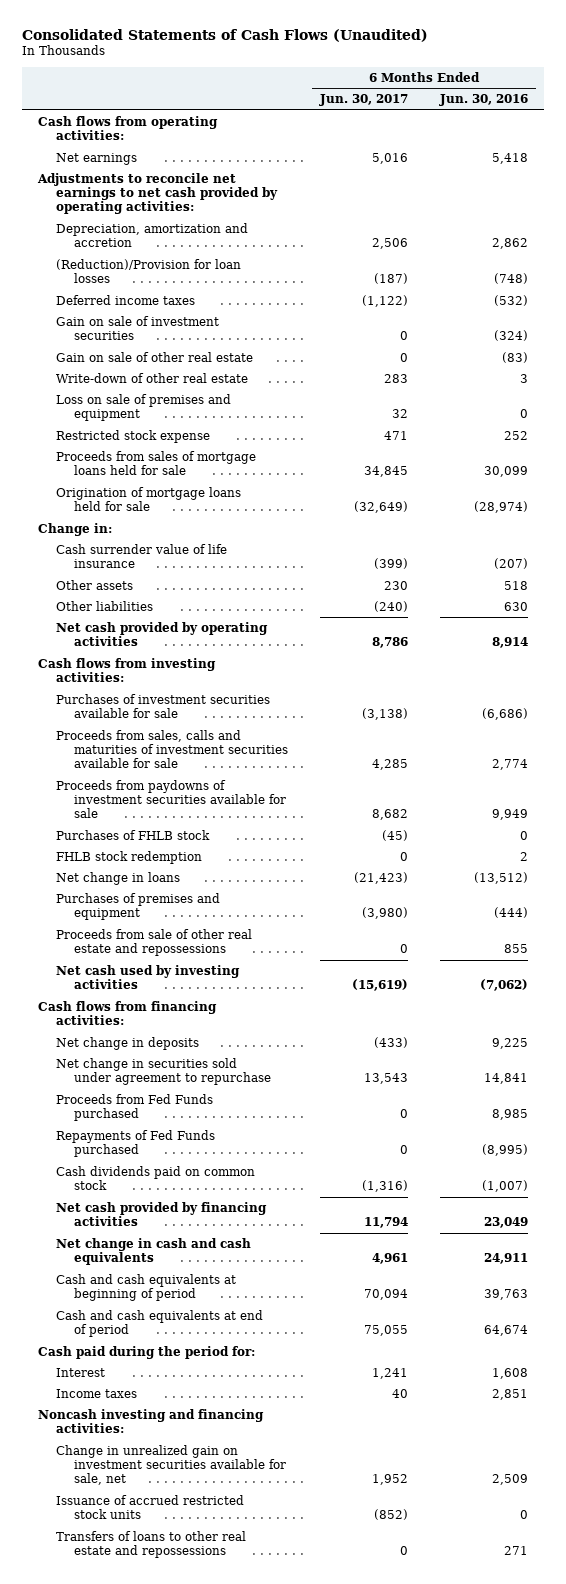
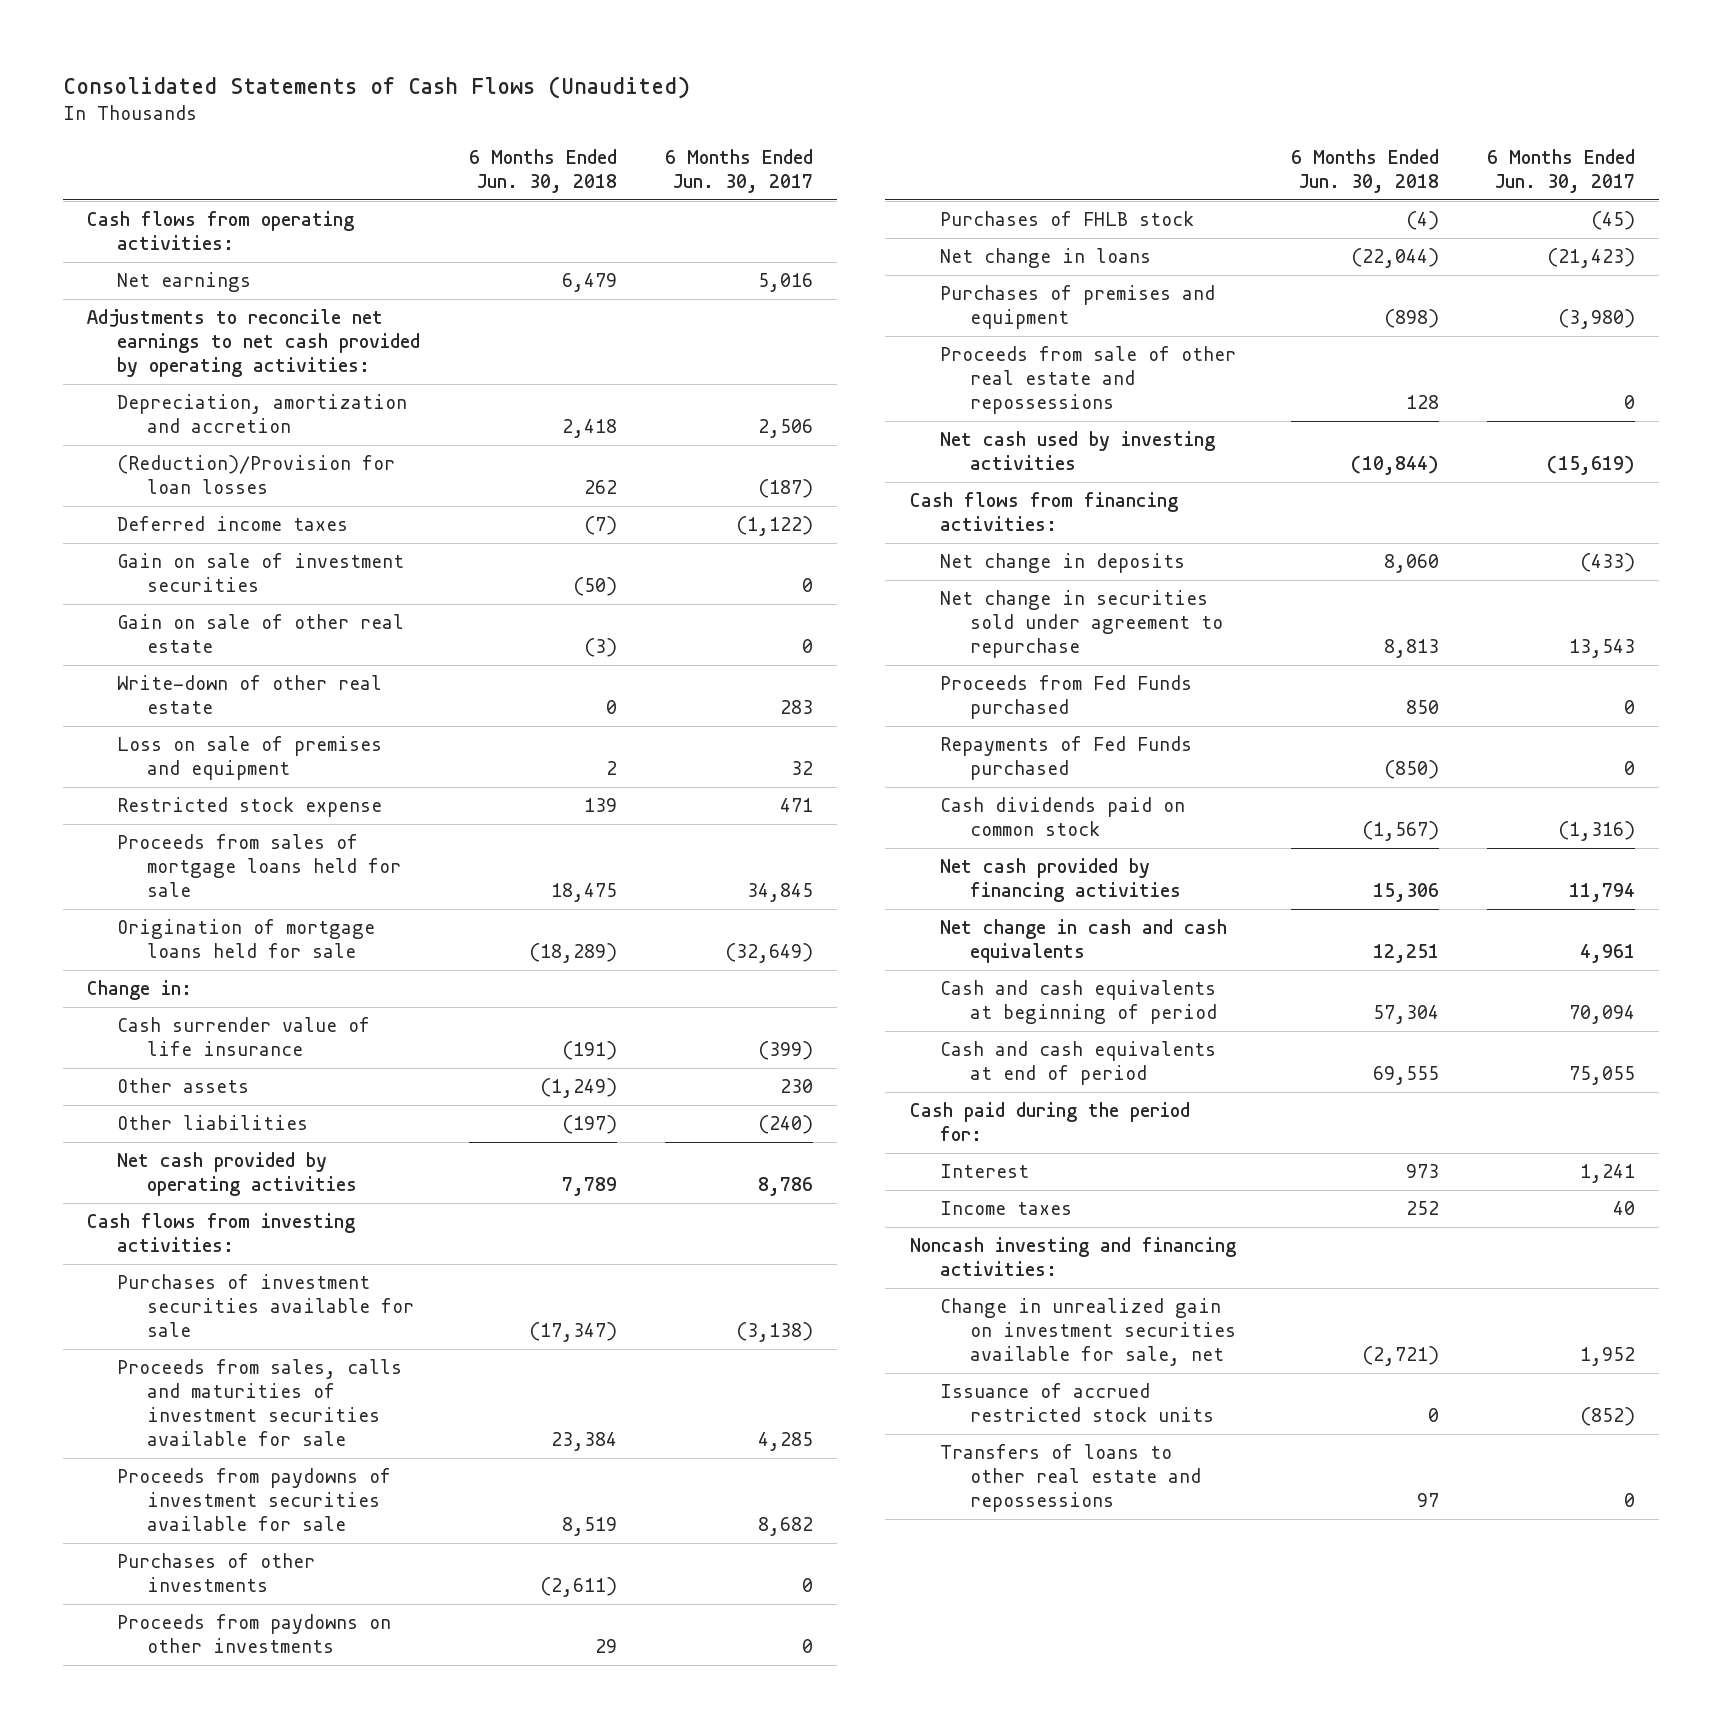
[439,94,529,107] Jun. 30, 2016 -> none
none -> [468,149,617,194] 6 Months Ended Jun. 30, 2018
none -> [117,1553,316,1593] Purchases of other investments
none -> [117,1614,392,1654] Proceeds from paydowns on other investments
[55,850,202,864] FHLB stock redemption -> none

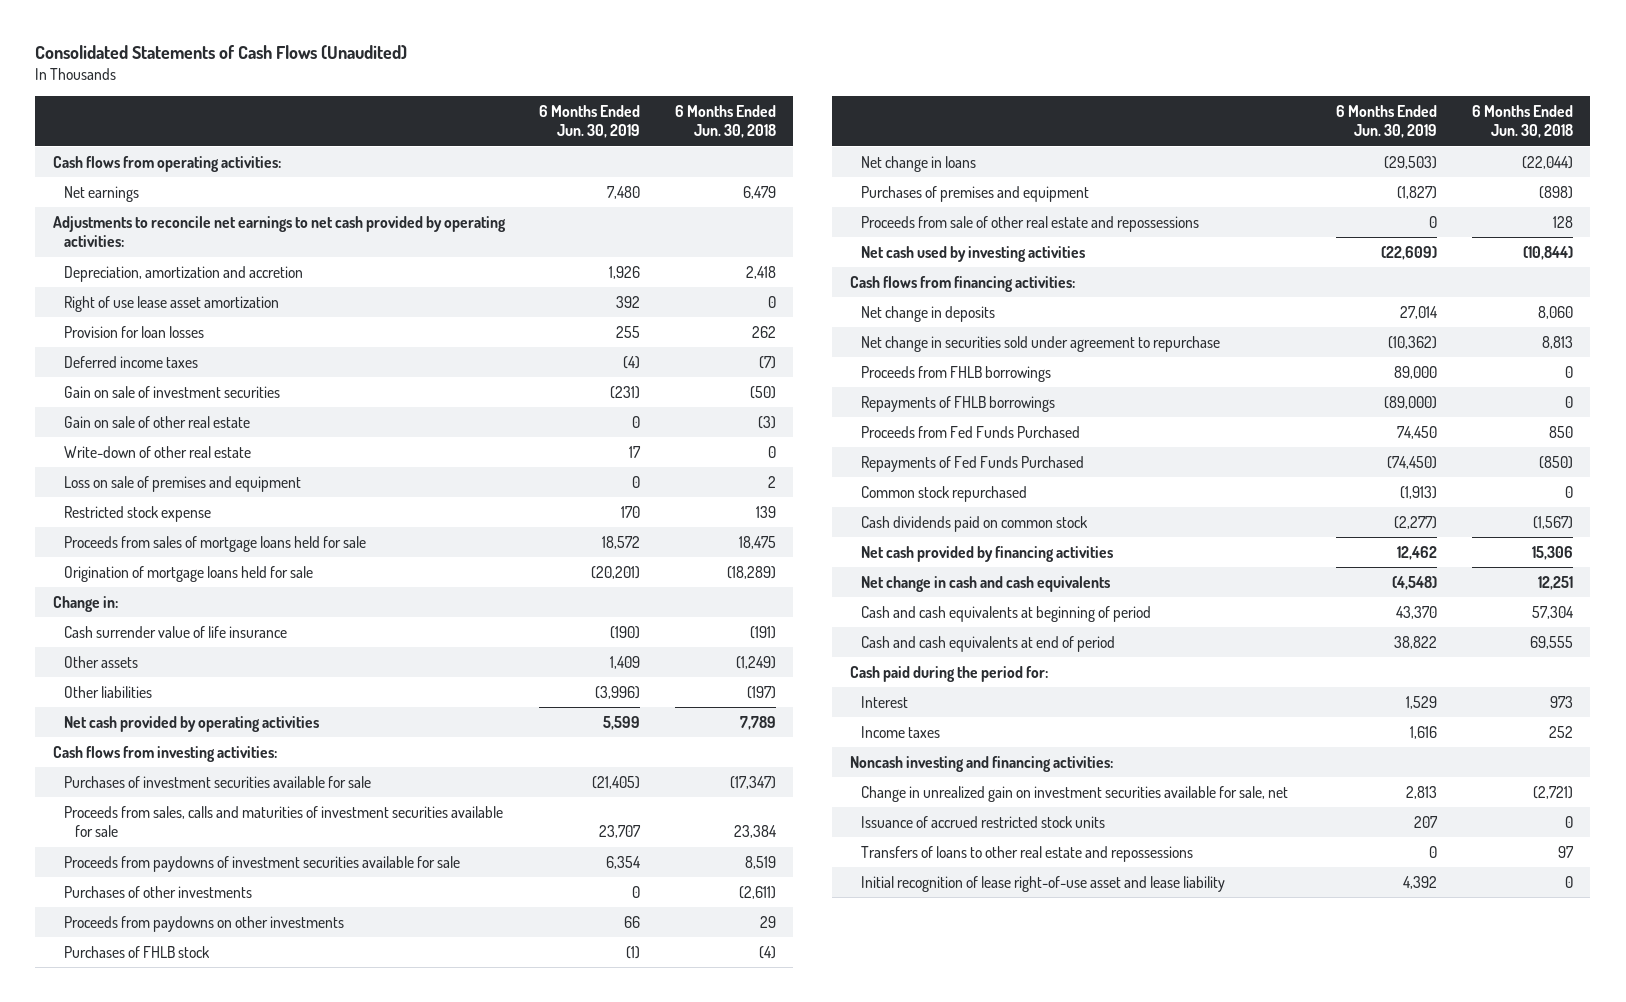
[664,149,813,194] 6 Months Ended Jun. 30, 2017 -> none
none -> [539,104,641,139] 6 Months Ended Jun. 30, 2019
none -> [63,295,279,312] Right of use lease asset amortization
[117,455,396,495] (Reduction)/Provision for loan losses -> [63,325,204,338] Provision for loan losses
[939,675,1192,720] Proceeds from Fed Funds purchased -> [860,365,1051,382] Proceeds from FHLB borrowings
[1405,700,1439,715] 850 -> [1565,365,1574,378] 0
[939,736,1192,781] Repayments of Fed Funds purchased -> [860,395,1055,412] Repayments of FHLB borrowings
[1383,760,1439,780] (850) -> [1565,395,1574,408] 0
none -> [860,425,1080,438] Proceeds from Fed Funds Purchased
none -> [860,455,1084,472] Repayments of Fed Funds Purchased
none -> [860,485,1027,502] Common stock repurchased
none -> [860,875,1225,892] Initial recognition of lease right-of-use asset and lease liability

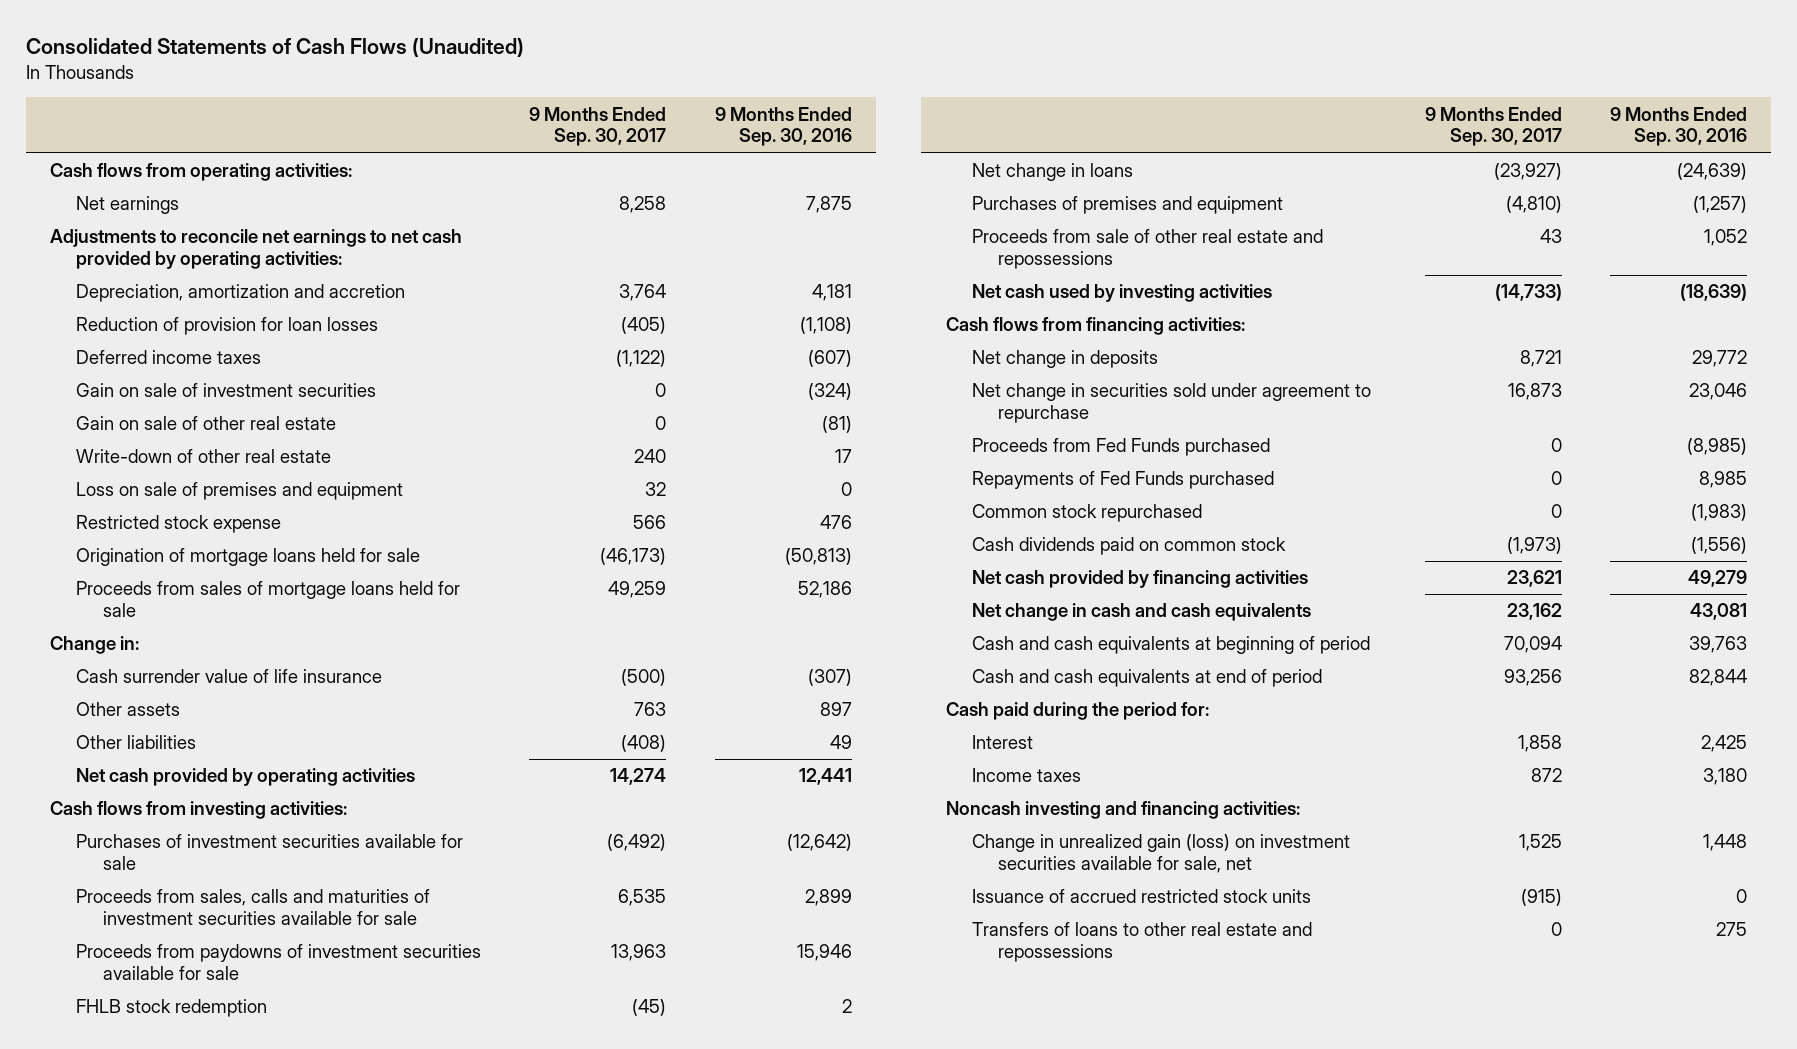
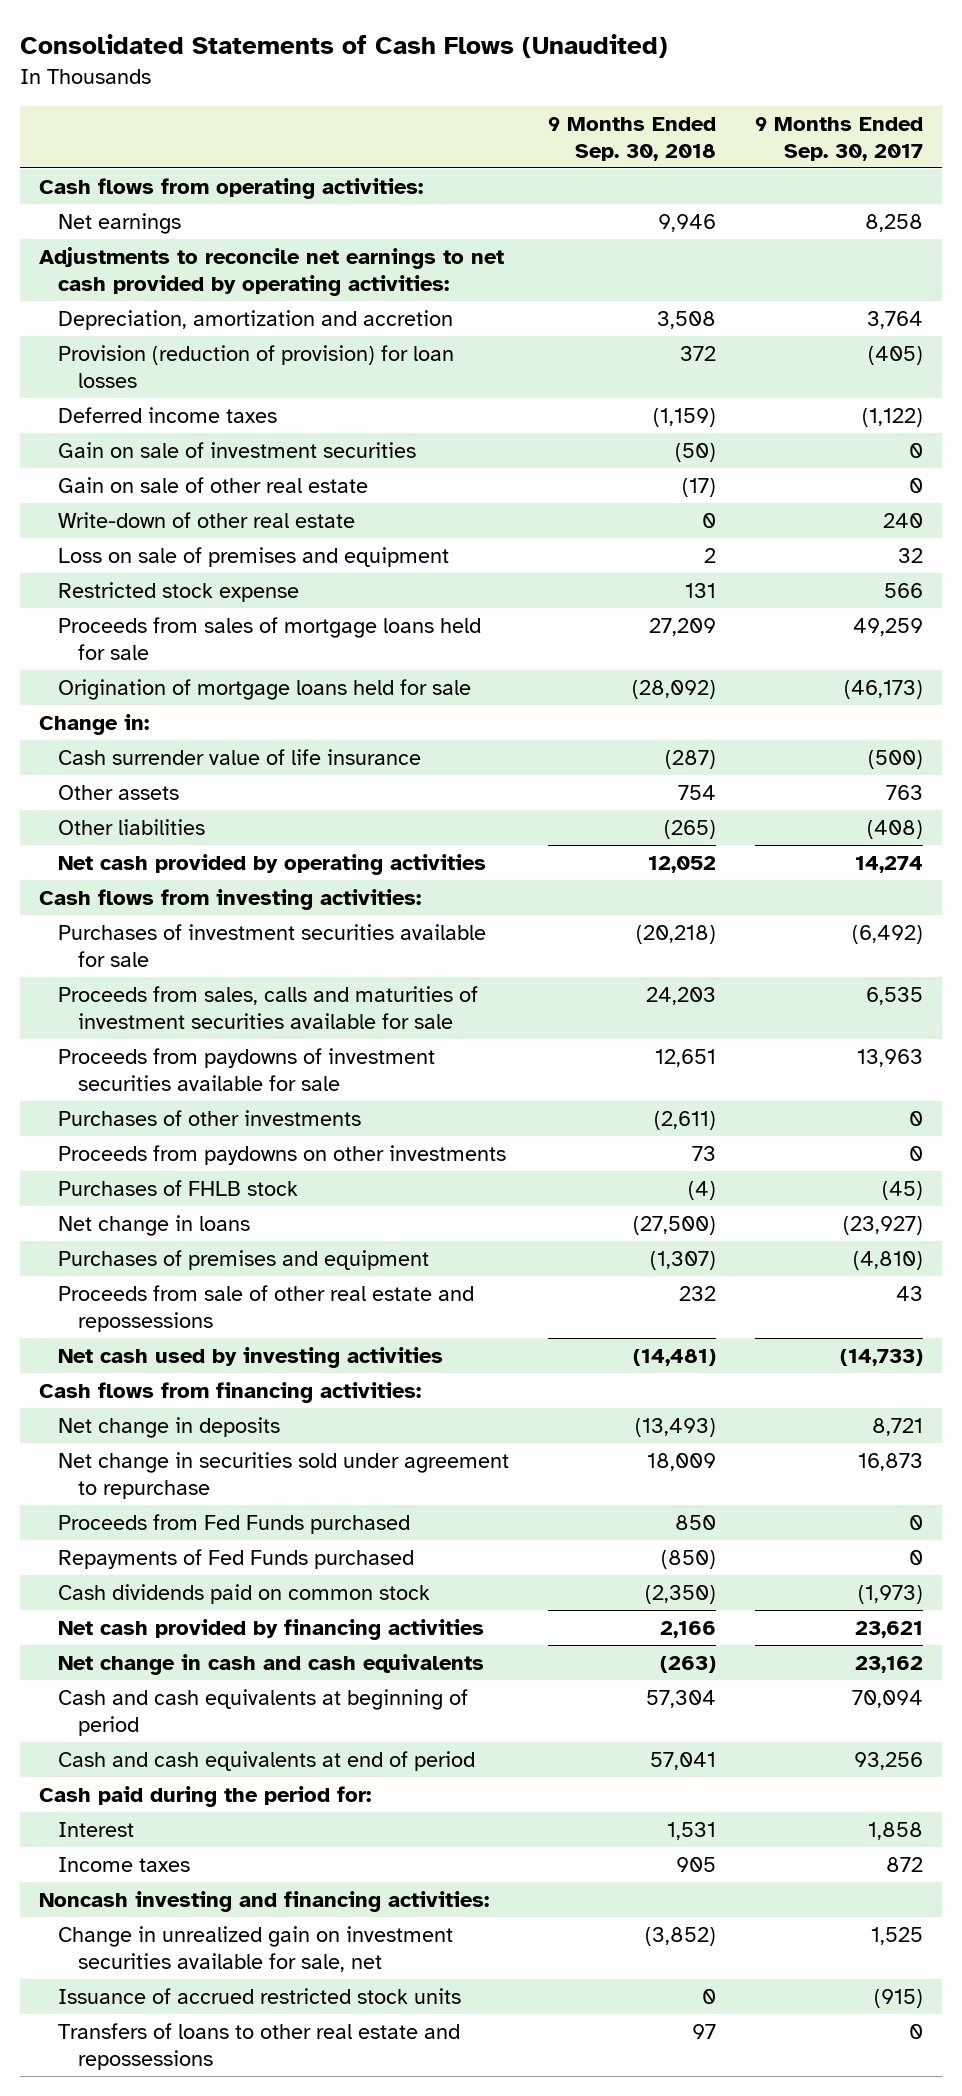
[714,106,852,147] 9 Months Ended Sep. 30, 2016 -> none
none -> [548,116,717,161] 9 Months Ended Sep. 30, 2018
[76,317,379,336] Reduction of provision for loan losses -> [58,344,455,389] Provision (reduction of provision) for loan losses
[76,548,421,567] Origination of mortgage loans held for sale -> [58,678,472,700] Origination of mortgage loans held for sale
[76,999,268,1018] FHLB stock redemption -> none
none -> [58,1109,362,1126] Purchases of other investments
none -> [58,1144,507,1165] Proceeds from paydowns on other investments
none -> [58,1179,299,1196] Purchases of FHLB stock
[971,504,1202,523] Common stock repurchased -> none
[971,834,1350,874] Change in unrealized gain (loss) on investment securities available for sale, net -> [58,1925,454,1973] Change in unrealized gain on investment securities available for sale, net

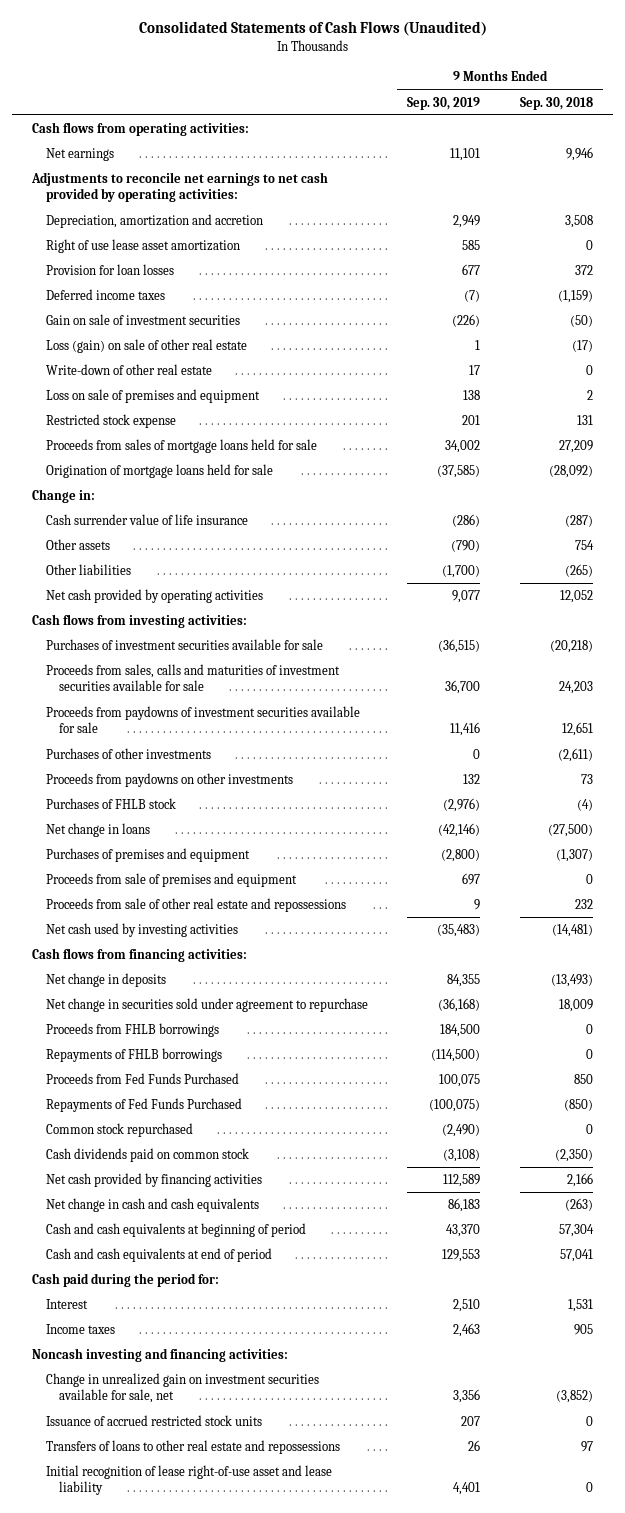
[754,116,923,161] 9 Months Ended Sep. 30, 2017 -> none
none -> [407,96,481,110] Sep. 30, 2019
none -> [45,239,240,254] Right of use lease asset amortization
[58,344,455,389] Provision (reduction of provision) for loan losses -> [45,264,174,276] Provision for loan losses
[58,476,369,493] Gain on sale of other real estate -> [45,339,247,354] Loss (gain) on sale of other real estate
none -> [45,873,297,888] Proceeds from sale of premises and equipment
[58,1513,411,1534] Proceeds from Fed Funds purchased -> [45,1023,219,1038] Proceeds from FHLB borrowings
[675,1514,717,1530] 850 -> [586,1024,594,1035] 0
[58,1548,415,1569] Repayments of Fed Funds purchased -> [45,1048,222,1063] Repayments of FHLB borrowings
[661,1549,717,1569] (850) -> [586,1049,594,1060] 0
none -> [45,1073,239,1085] Proceeds from Fed Funds Purchased
none -> [45,1098,242,1113] Repayments of Fed Funds Purchased
none -> [45,1123,193,1138] Common stock repurchased
none -> [45,1465,332,1496] Initial recognition of lease right-of-use asset and lease liability

